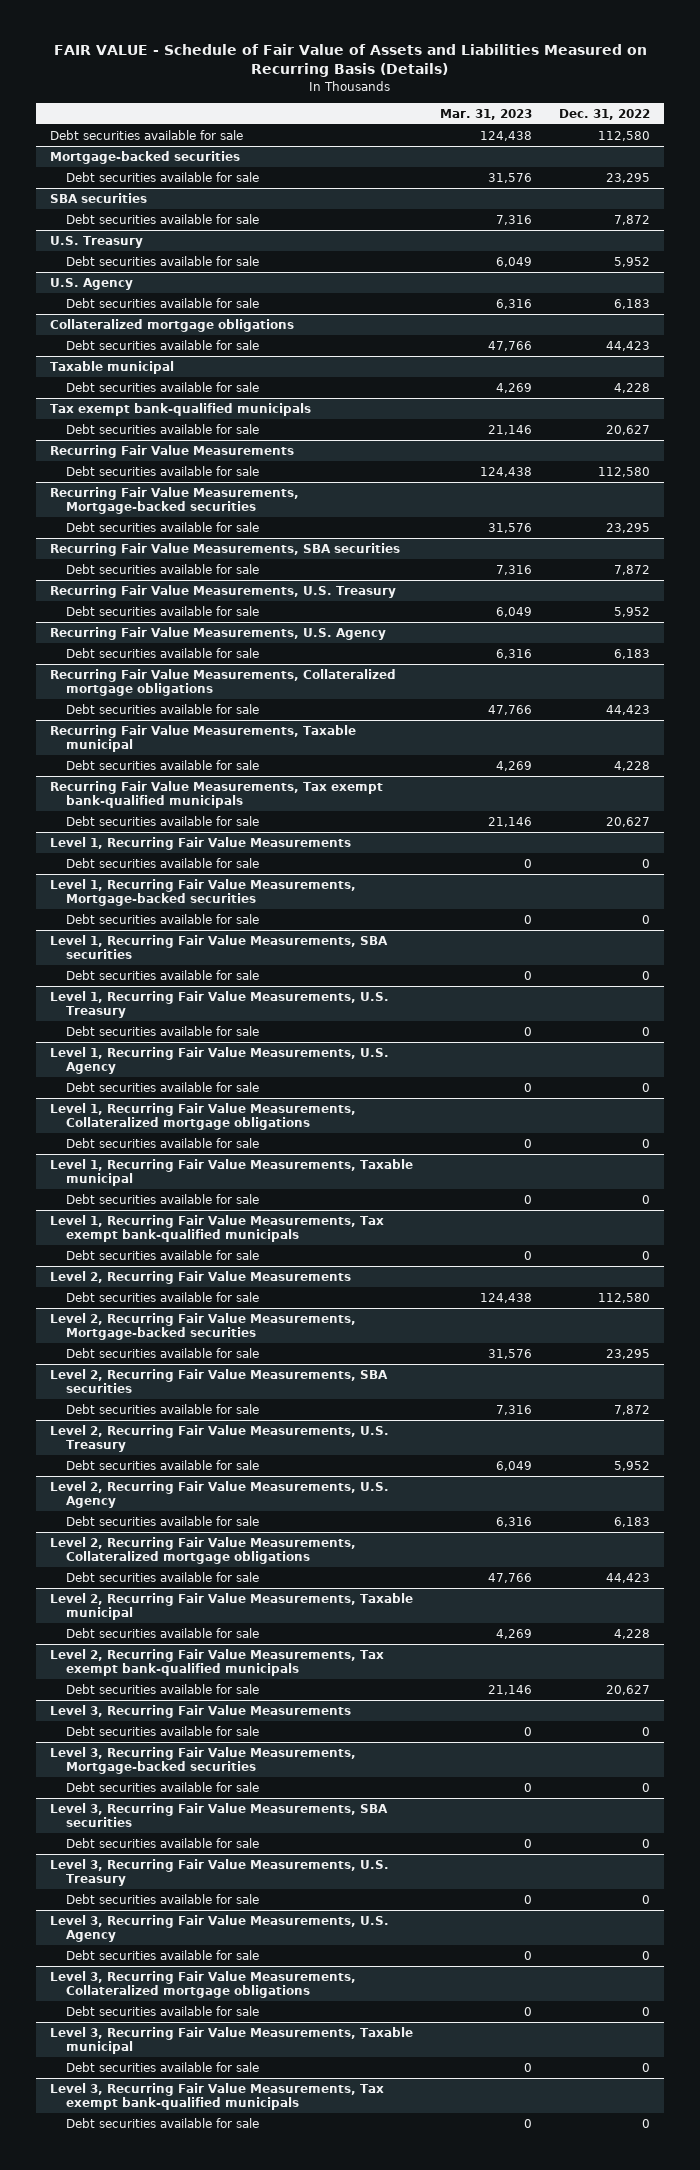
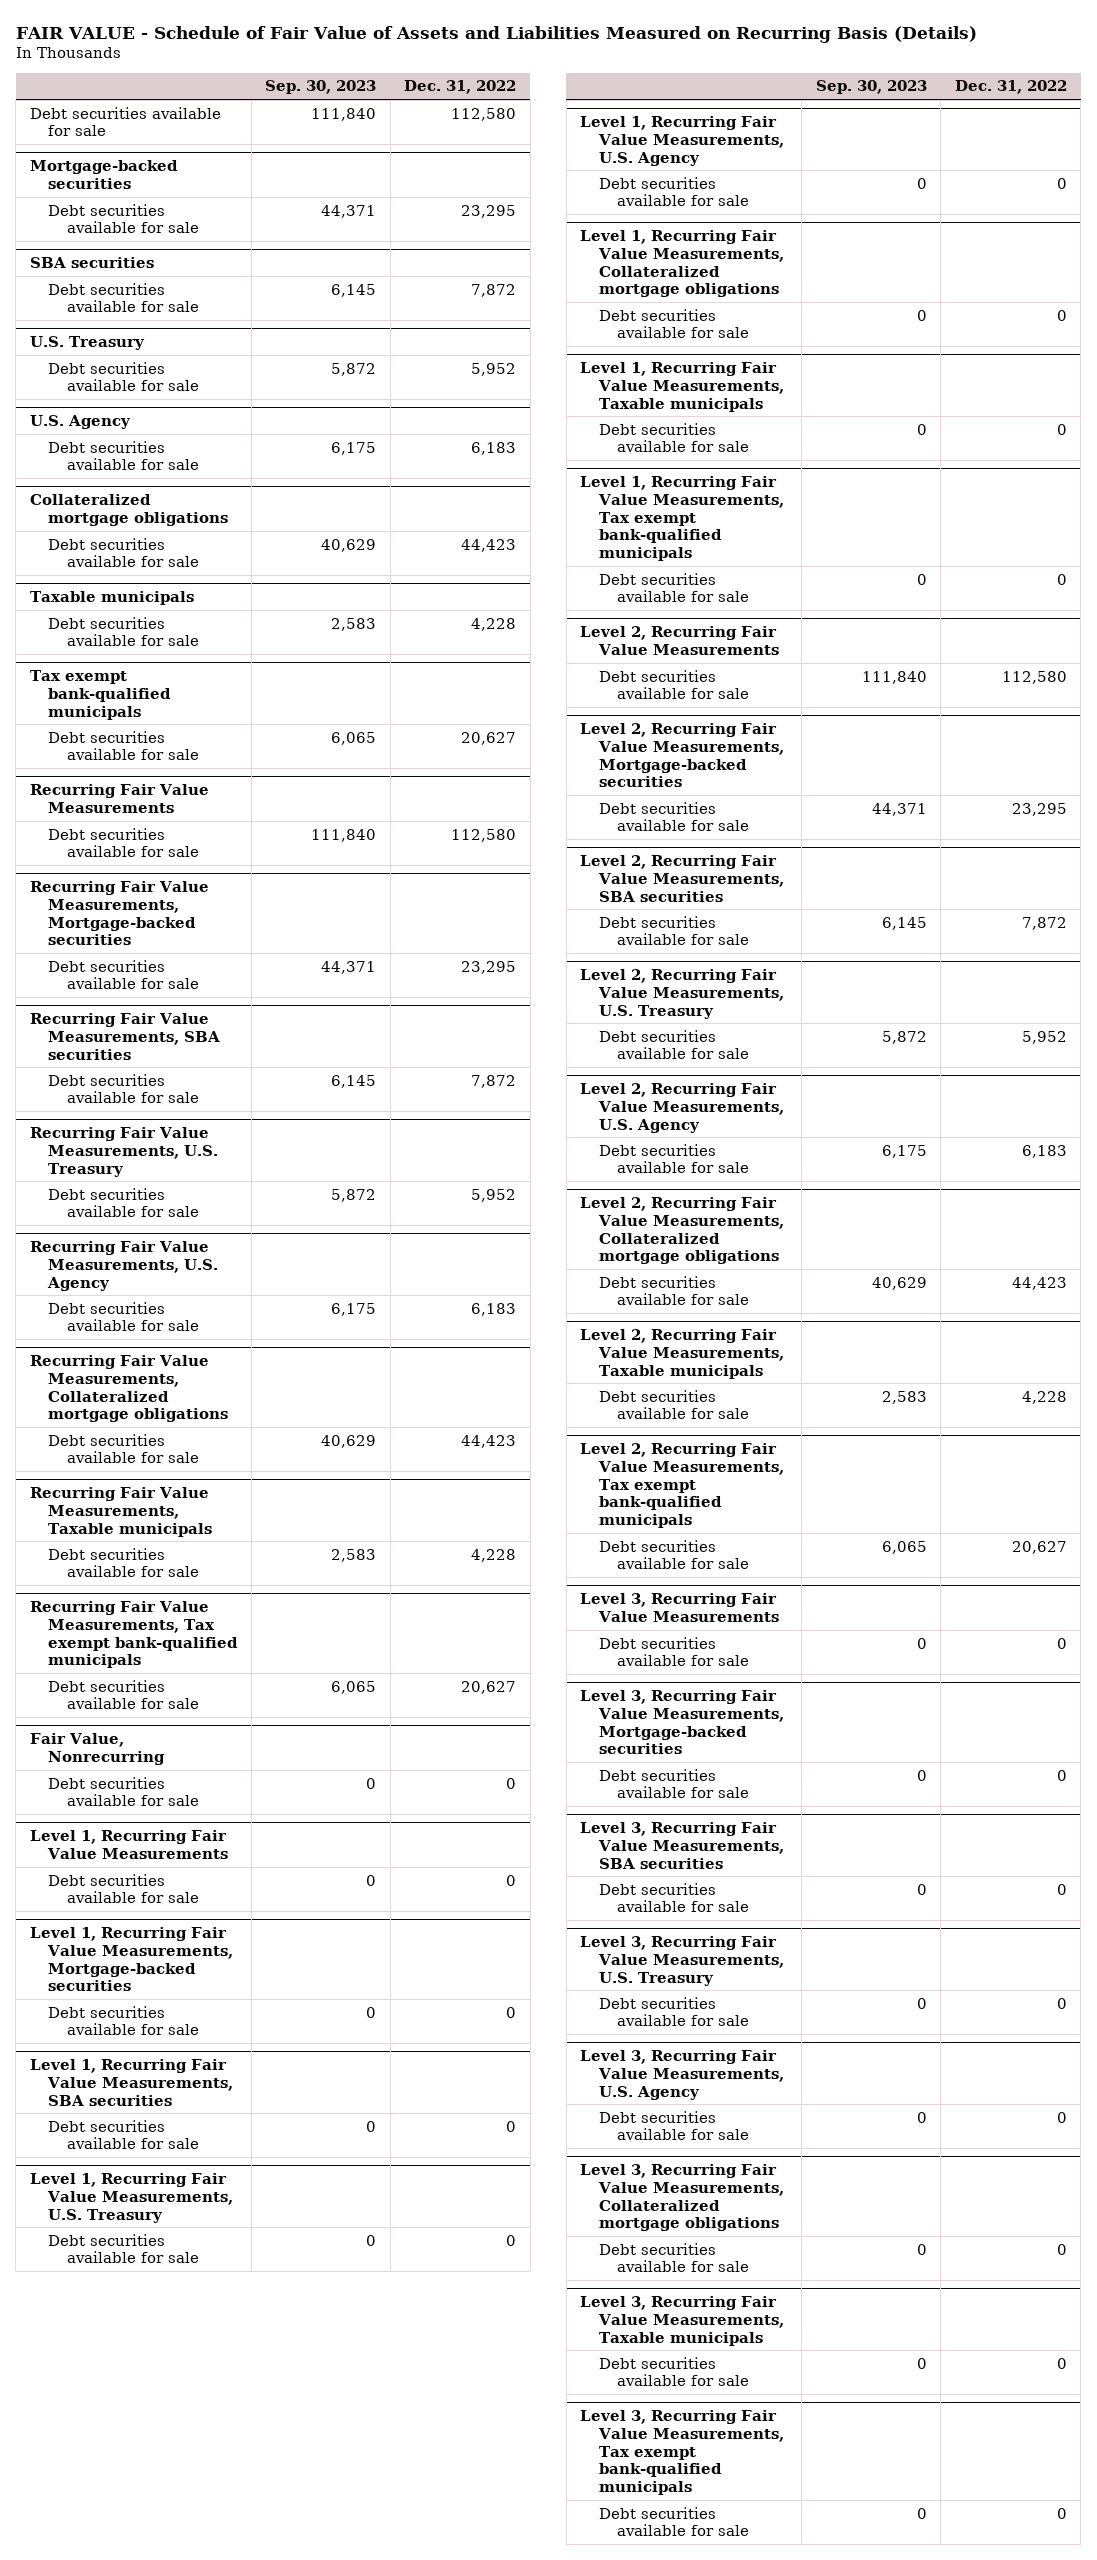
[440,108,533,120] Mar. 31, 2023 -> none
none -> [265,80,377,95] Sep. 30, 2023
[50,360,175,374] Taxable municipal -> [29,591,194,606] Taxable municipals
[50,724,357,753] Recurring Fair Value Measurements, Taxable municipal -> [29,1487,213,1537] Recurring Fair Value Measurements, Taxable municipals
none -> [29,1733,166,1765] Fair Value, Nonrecurring
none -> [48,1776,199,1807] Debt securities available for sale
[50,1158,414,1187] Level 1, Recurring Fair Value Measurements, Taxable municipal -> [580,362,784,412] Level 1, Recurring Fair Value Measurements, Taxable municipals
[50,1592,414,1621] Level 2, Recurring Fair Value Measurements, Taxable municipal -> [580,1329,784,1379] Level 2, Recurring Fair Value Measurements, Taxable municipals
[50,2026,414,2055] Level 3, Recurring Fair Value Measurements, Taxable municipal -> [580,2296,784,2346] Level 3, Recurring Fair Value Measurements, Taxable municipals

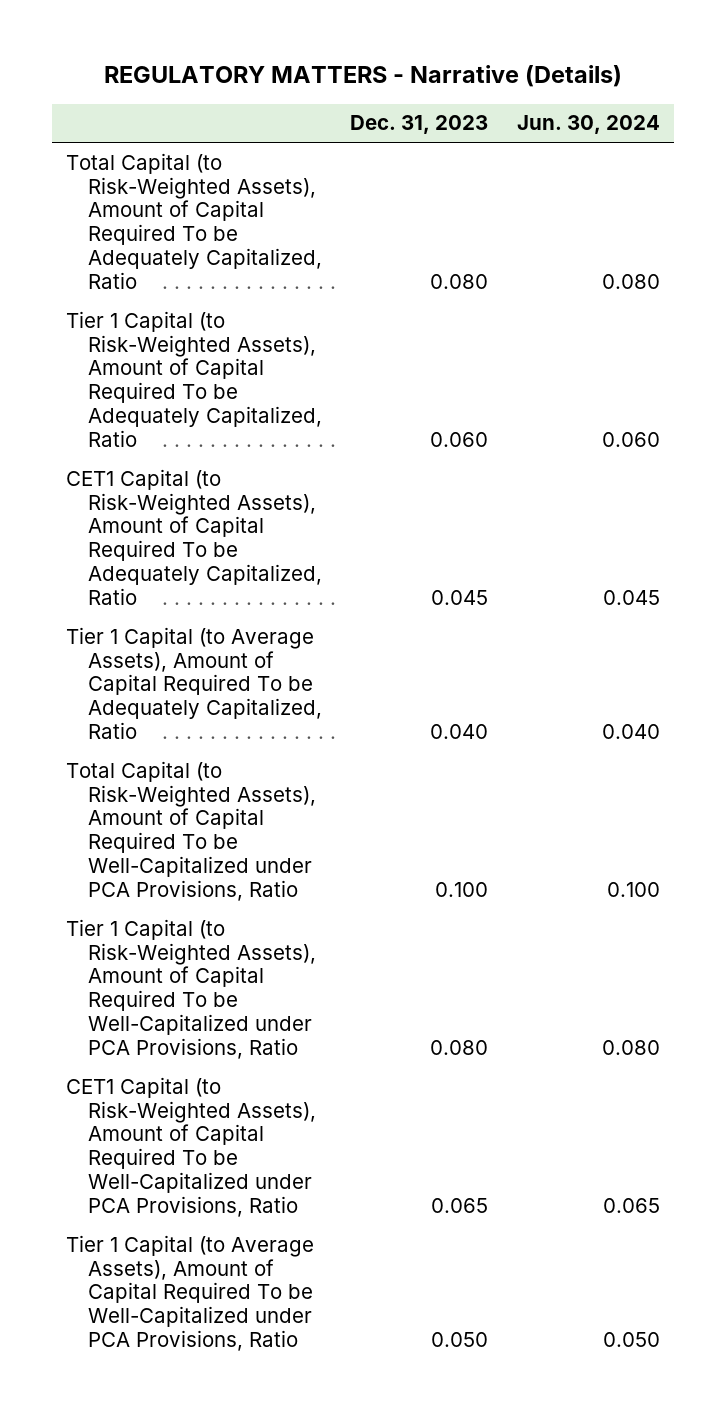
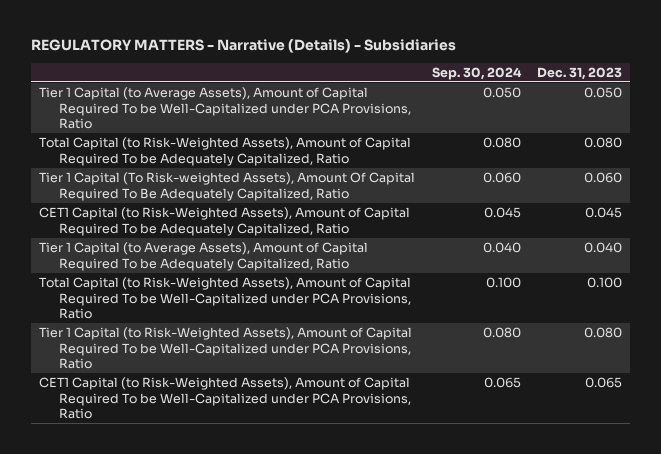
[103,65,622,88] REGULATORY MATTERS - Narrative (Details) -> [31,39,457,54] REGULATORY MATTERS - Narrative (Details) - Subsidiaries
[516,115,660,135] Jun. 30, 2024 -> none
none -> [431,66,522,80] Sep. 30, 2024
[65,1234,314,1352] Tier 1 Capital (to Average Assets), Amount of Capital Required To be Well-Capitalized under PCA Provisions, Ratio -> [39,87,411,130] Tier 1 Capital (to Average Assets), Amount of Capital Required To be Well-Capitalized under PCA Provisions, Ratio
[65,310,323,448] Tier 1 Capital (to Risk-Weighted Assets), Amount of Capital Required To be Adequately Capitalized, Ratio -> [39,172,416,201] Tier 1 Capital (To Risk-weighted Assets), Amount Of Capital Required To Be Adequately Capitalized, Ratio

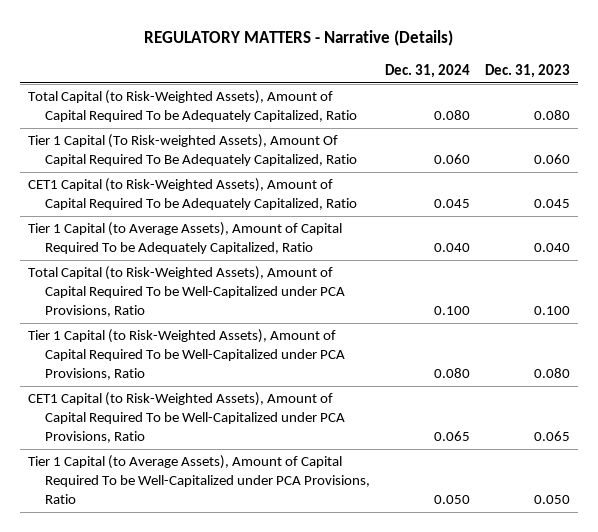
[31,39,457,54] REGULATORY MATTERS - Narrative (Details) - Subsidiaries -> [143,30,453,47] REGULATORY MATTERS - Narrative (Details)
[431,66,522,80] Sep. 30, 2024 -> none
none -> [384,64,470,79] Dec. 31, 2024
[39,87,411,130] Tier 1 Capital (to Average Assets), Amount of Capital Required To be Well-Capitalized under PCA Provisions, Ratio -> [27,455,370,505] Tier 1 Capital (to Average Assets), Amount of Capital Required To be Well-Capitalized under PCA Provisions, Ratio

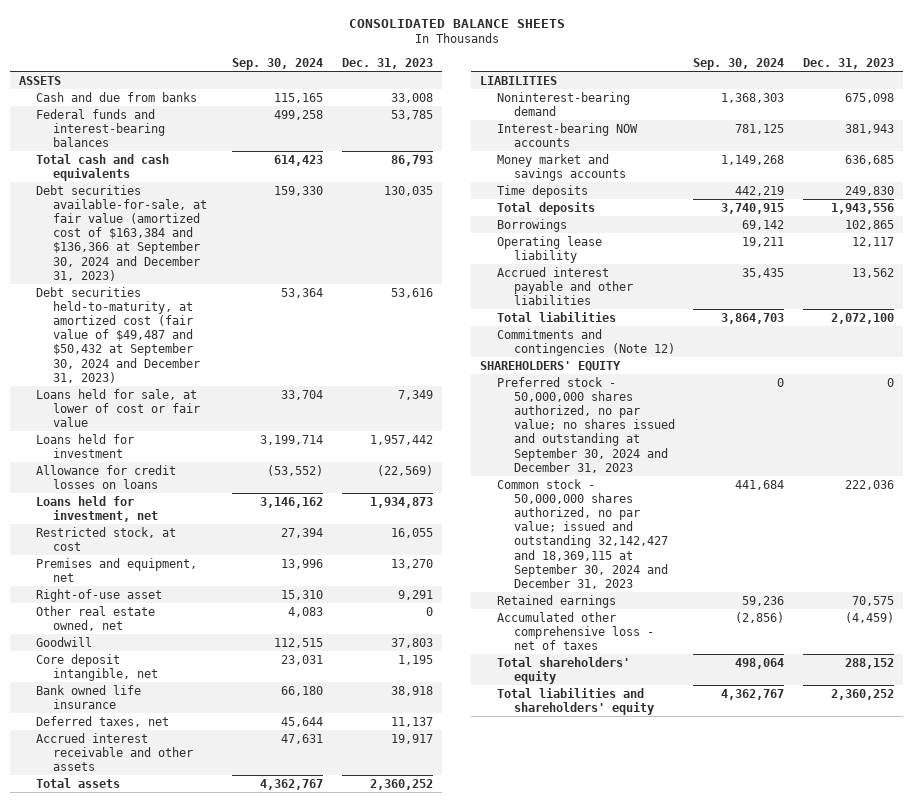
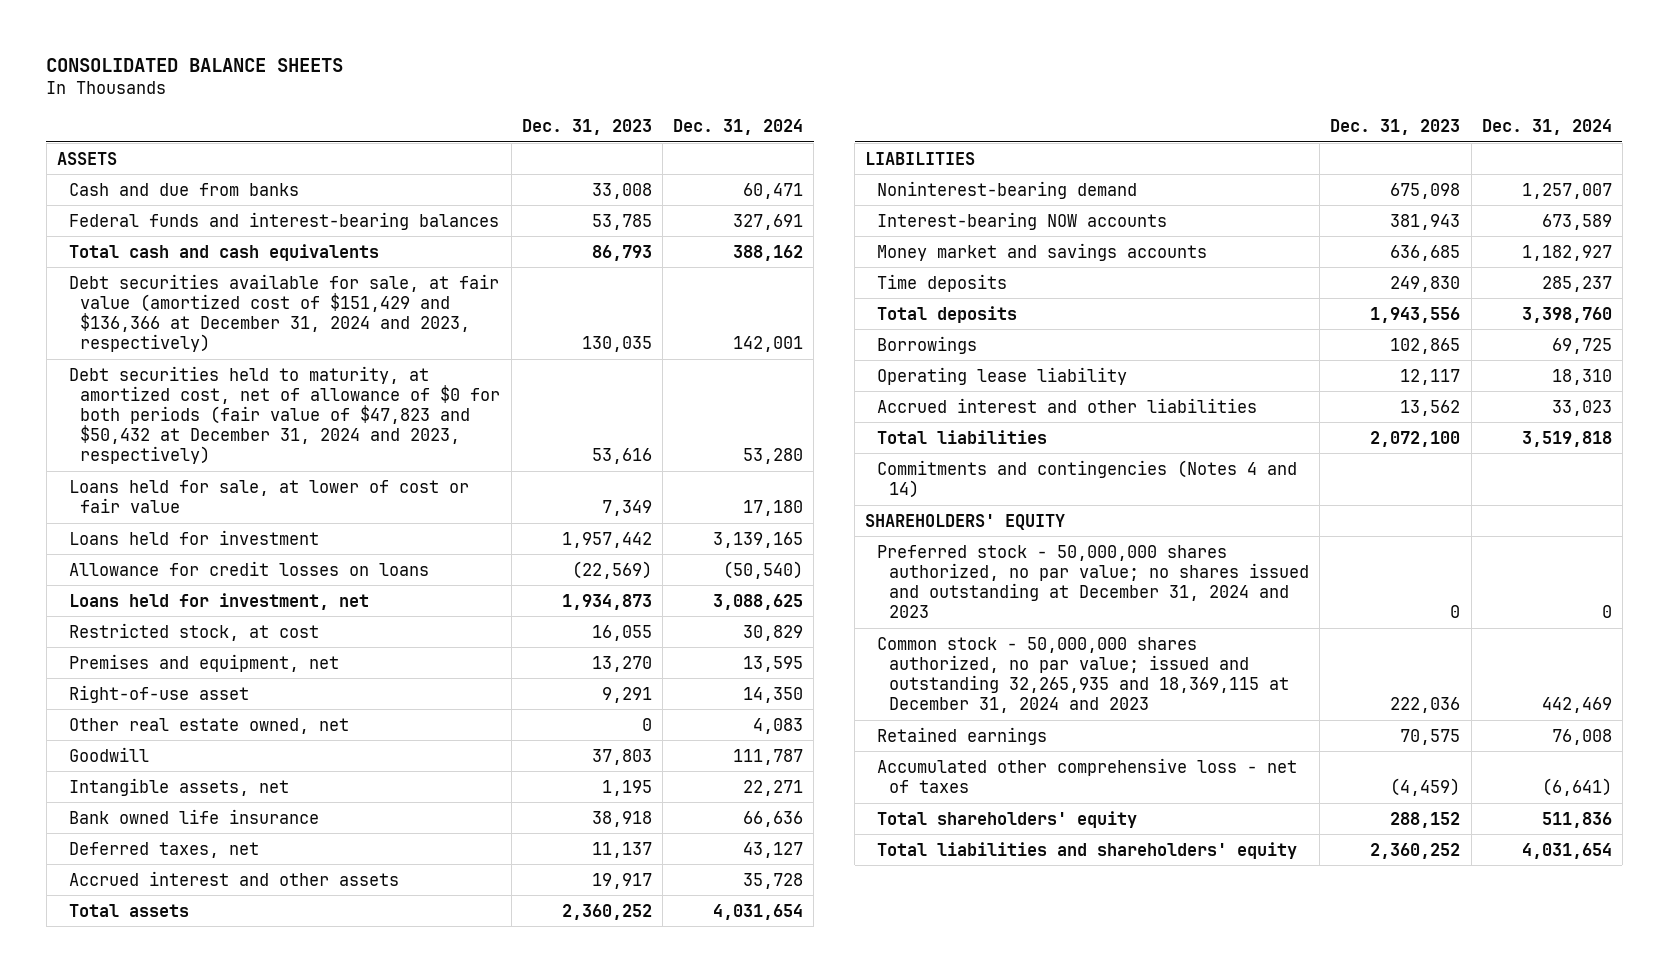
[232,57,324,70] Sep. 30, 2024 -> none
none -> [672,119,803,136] Dec. 31, 2024
[36,184,207,281] Debt securities available-for-sale, at fair value (amortized cost of $163,384 and $136,366 at September 30, 2024 and December 31, 2023) -> [68,273,499,353] Debt securities available for sale, at fair value (amortized cost of $151,429 and $136,366 at December 31, 2024 and 2023, respectively)
[36,286,200,383] Debt securities held-to-maturity, at amortized cost (fair value of $49,487 and $50,432 at September 30, 2024 and December 31, 2023) -> [68,365,501,465] Debt securities held to maturity, at amortized cost, net of allowance of $0 for both periods (fair value of $47,823 and $50,432 at December 31, 2024 and 2023, respectively)
[36,653,158,681] Core deposit intangible, net -> [68,777,289,796] Intangible assets, net
[36,732,193,771] Accrued interest receivable and other assets -> [68,870,399,886] Accrued interest and other assets
[496,266,633,305] Accrued interest payable and other liabilities -> [877,397,1258,413] Accrued interest and other liabilities
[496,328,675,356] Commitments and contingencies (Note 12) -> [877,459,1298,498] Commitments and contingencies (Notes 4 and 14)
[496,376,675,473] Preferred stock - 50,000,000 shares authorized, no par value; no shares issued and outstanding at September 30, 2024 and December 31, 2023 -> [877,544,1310,619] Preferred stock - 50,000,000 shares authorized, no par value; no shares issued and outstanding at December 31, 2024 and 2023
[496,478,668,589] Common stock - 50,000,000 shares authorized, no par value; issued and outstanding 32,142,427 and 18,369,115 at September 30, 2024 and December 31, 2023 -> [877,636,1290,714] Common stock - 50,000,000 shares authorized, no par value; issued and outstanding 32,265,935 and 18,369,115 at December 31, 2024 and 2023

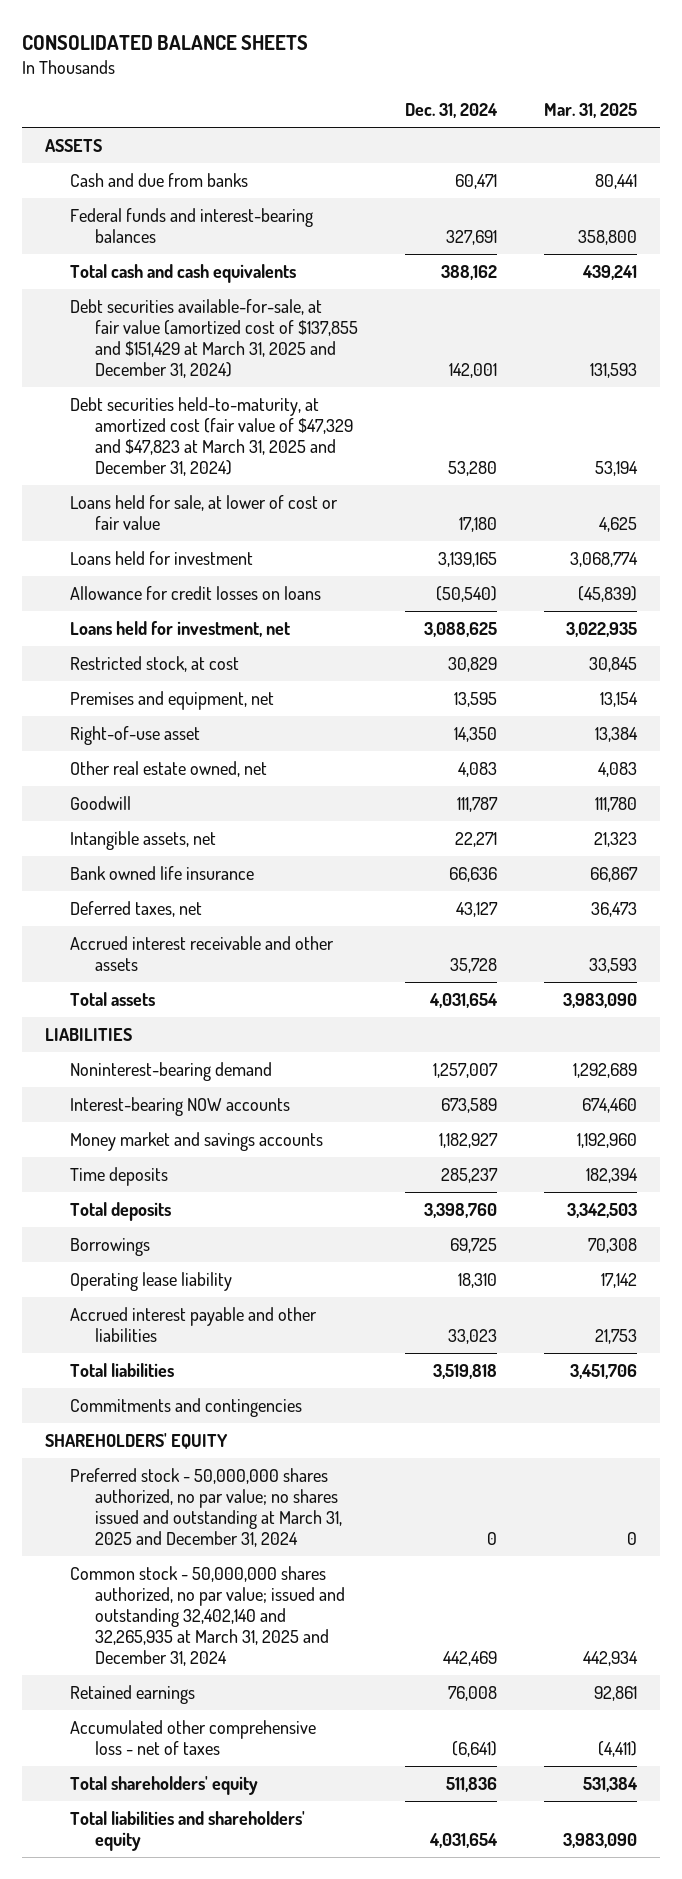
[521,119,652,136] Dec. 31, 2023 -> none
none -> [543,103,637,119] Mar. 31, 2025
[68,273,499,353] Debt securities available for sale, at fair value (amortized cost of $151,429 and $136,366 at December 31, 2024 and 2023, respectively) -> [70,299,358,378] Debt securities available-for-sale, at fair value (amortized cost of $137,855 and $151,429 at March 31, 2025 and December 31, 2024)
[68,365,501,465] Debt securities held to maturity, at amortized cost, net of allowance of $0 for both periods (fair value of $47,823 and $50,432 at December 31, 2024 and 2023, respectively) -> [70,397,353,476] Debt securities held-to-maturity, at amortized cost (fair value of $47,329 and $47,823 at March 31, 2025 and December 31, 2024)
[68,870,399,886] Accrued interest and other assets -> [70,936,335,972] Accrued interest receivable and other assets
[877,397,1258,413] Accrued interest and other liabilities -> [70,1307,318,1343] Accrued interest payable and other liabilities
[877,459,1298,498] Commitments and contingencies (Notes 4 and 14) -> [70,1398,303,1418] Commitments and contingencies
[877,544,1310,619] Preferred stock - 50,000,000 shares authorized, no par value; no shares issued and outstanding at December 31, 2024 and 2023 -> [70,1468,342,1547] Preferred stock - 50,000,000 shares authorized, no par value; no shares issued and outstanding at March 31, 2025 and December 31, 2024
[877,636,1290,714] Common stock - 50,000,000 shares authorized, no par value; issued and outstanding 32,265,935 and 18,369,115 at December 31, 2024 and 2023 -> [70,1566,345,1666] Common stock - 50,000,000 shares authorized, no par value; issued and outstanding 32,402,140 and 32,265,935 at March 31, 2025 and December 31, 2024

